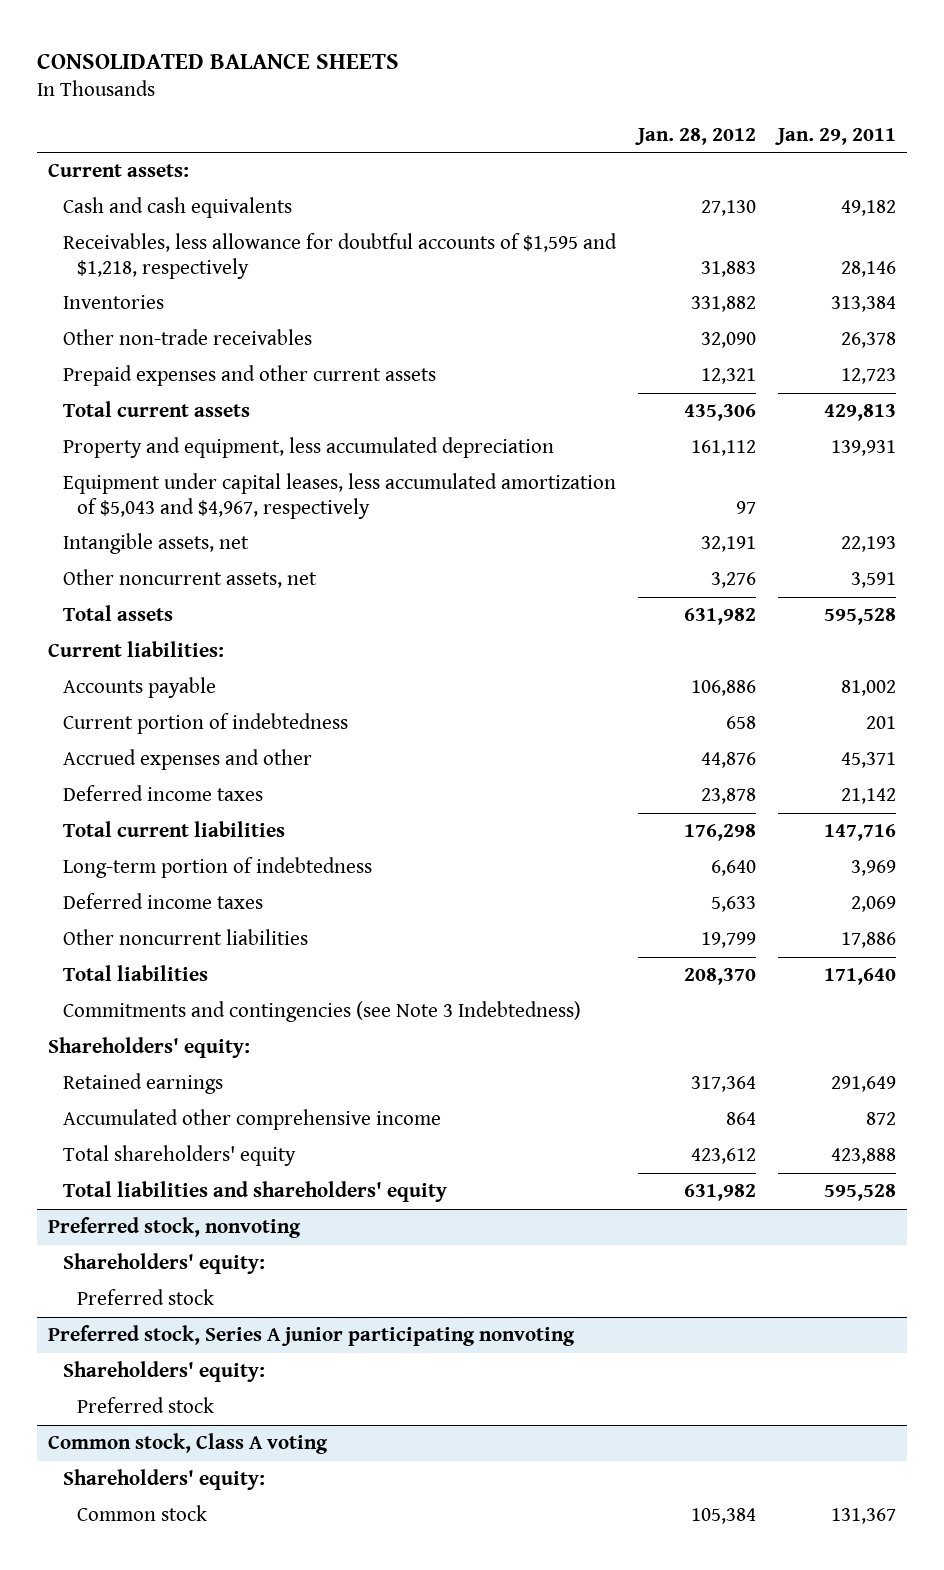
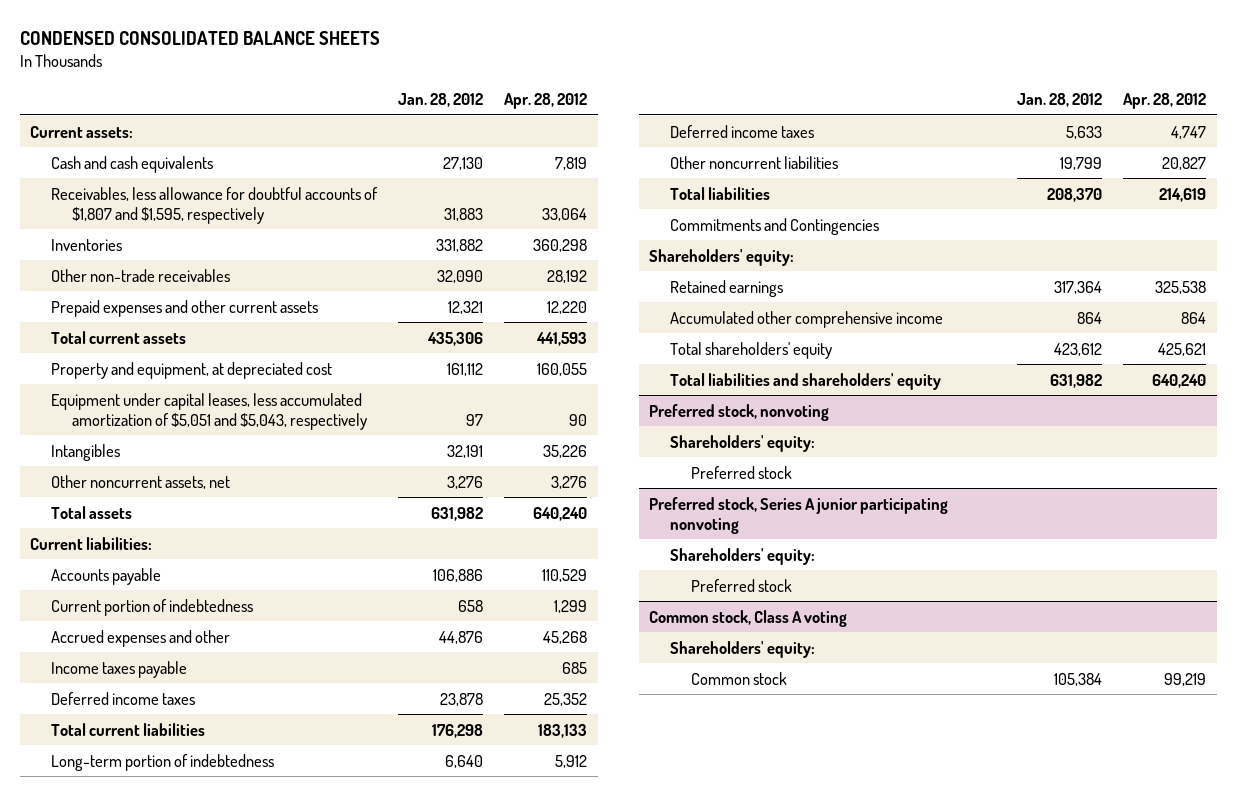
[37,53,400,69] CONSOLIDATED BALANCE SHEETS -> [19,31,380,46] CONDENSED CONSOLIDATED BALANCE SHEETS
[774,127,896,145] Jan. 29, 2011 -> none
none -> [504,92,588,109] Apr. 28, 2012
[62,233,617,279] Receivables, less allowance for doubtful accounts of $1,595 and $1,218, respectively -> [51,186,379,224] Receivables, less allowance for doubtful accounts of $1,807 and $1,595, respectively
[62,437,554,459] Property and equipment, less accumulated depreciation -> [51,361,333,379] Property and equipment, at depreciated cost
[62,473,616,519] Equipment under capital leases, less accumulated amortization of $5,043 and $4,967, respectively -> [51,392,367,430] Equipment under capital leases, less accumulated amortization of $5,051 and $5,043, respectively
[62,533,249,555] Intangible assets, net -> [51,443,121,461] Intangibles
none -> [51,660,188,678] Income taxes payable
[62,1001,581,1023] Commitments and contingencies (see Note 3 Indebtedness) -> [669,217,879,235] Commitments and Contingencies

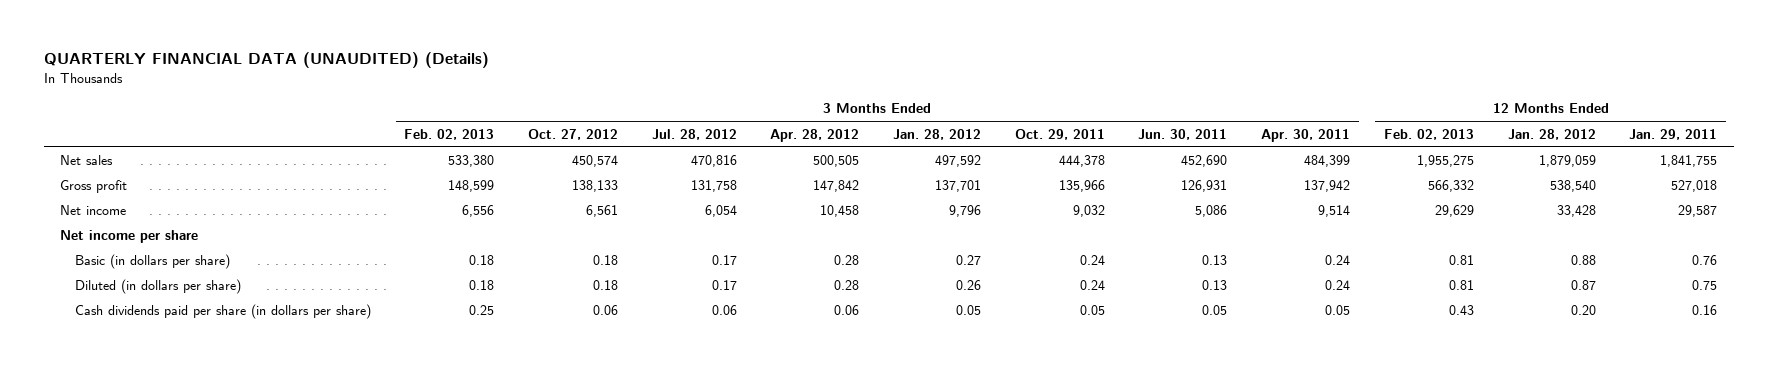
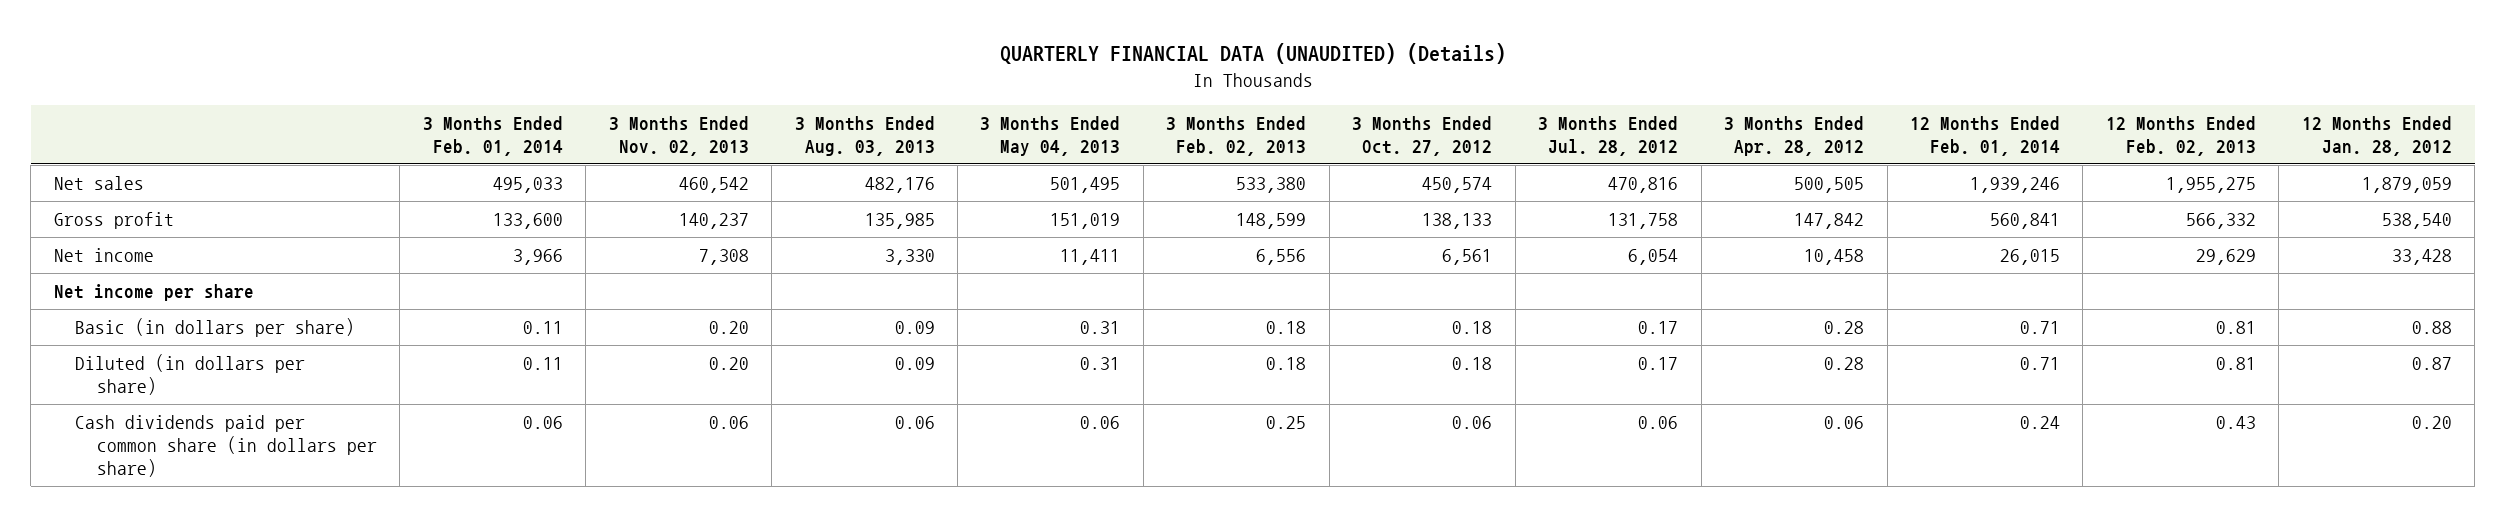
[893,128,982,140] Jan. 28, 2012 -> none
[1014,128,1105,140] Oct. 29, 2011 -> none
[1138,128,1228,140] Jun. 30, 2011 -> none
[1261,128,1351,142] Apr. 30, 2011 -> none
[1629,128,1718,140] Jan. 29, 2011 -> none
none -> [422,115,563,156] 3 Months Ended Feb. 01, 2014
none -> [608,115,749,156] 3 Months Ended Nov. 02, 2013
none -> [794,115,935,156] 3 Months Ended Aug. 03, 2013
none -> [980,115,1121,156] 3 Months Ended May 04, 2013
none -> [1910,115,2061,156] 12 Months Ended Feb. 01, 2014
[74,304,371,320] Cash dividends paid per share (in dollars per share) -> [75,415,377,478] Cash dividends paid per common share (in dollars per share)

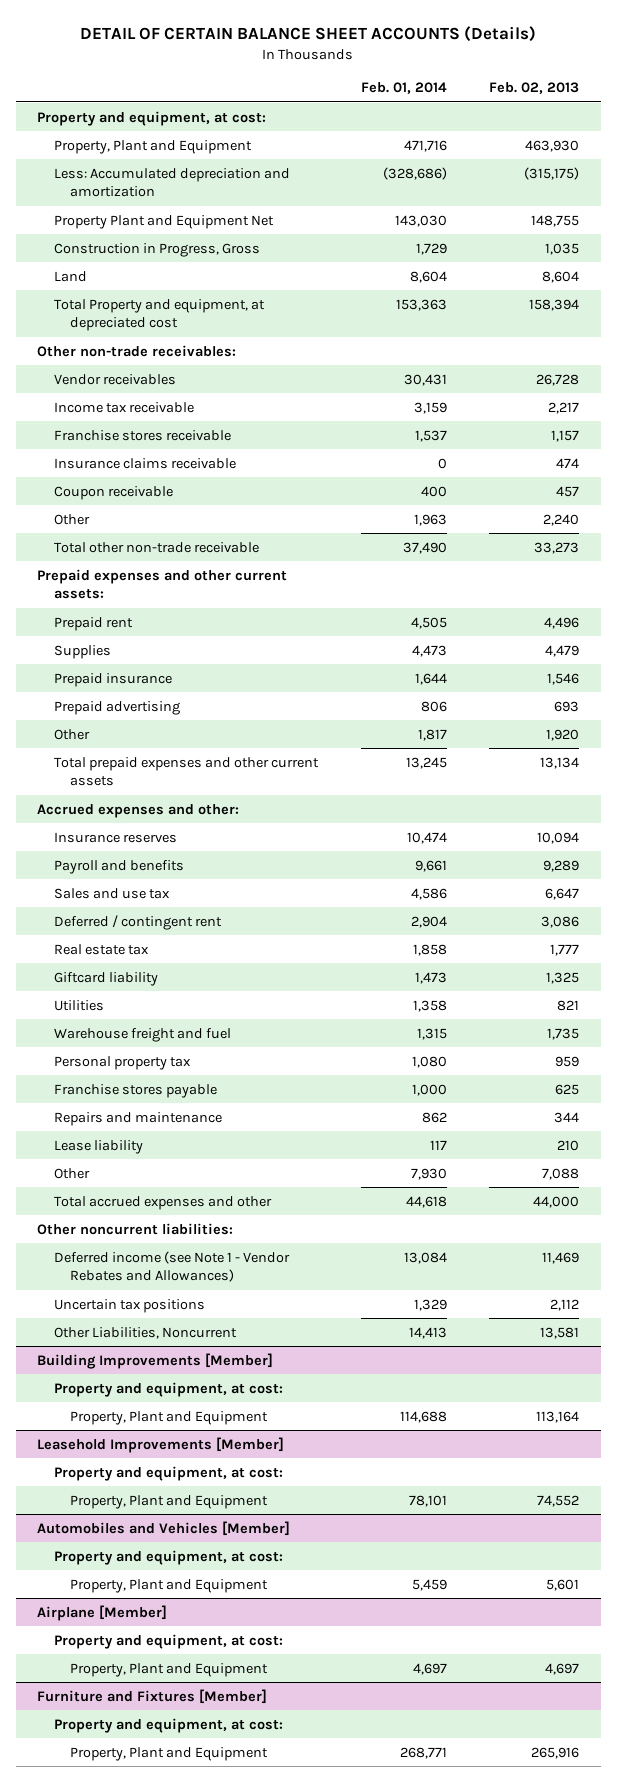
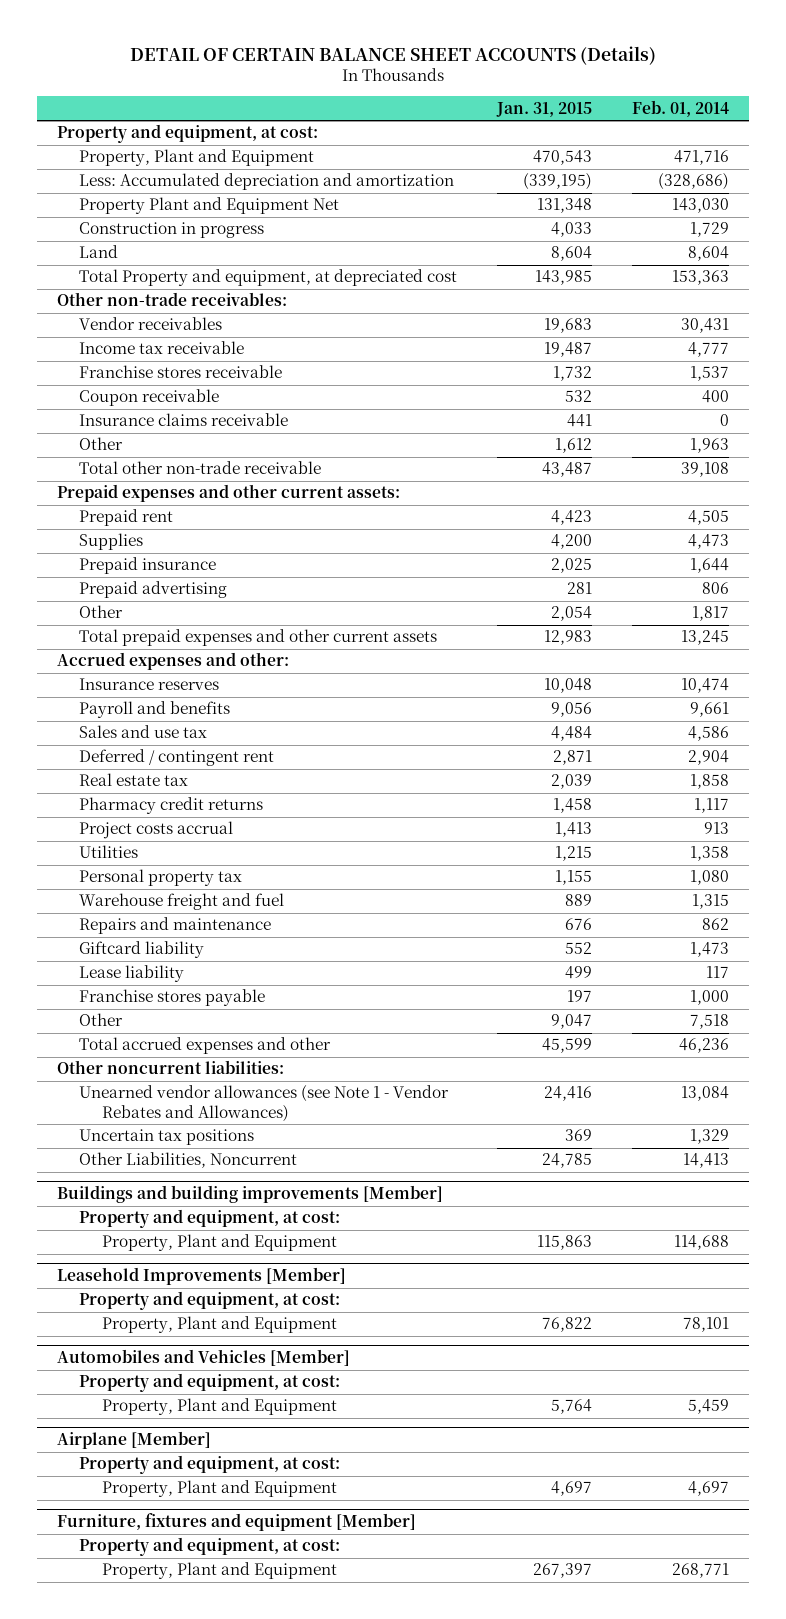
[489,82,580,95] Feb. 02, 2013 -> none
none -> [496,101,593,117] Jan. 31, 2015
[53,242,260,257] Construction in Progress, Gross -> [79,222,265,239] Construction in progress
[413,401,447,414] 3,159 -> [688,342,730,358] 4,777
[53,457,236,469] Insurance claims receivable -> [79,413,289,427] Insurance claims receivable
[402,541,447,554] 37,490 -> [681,462,730,478] 39,108
none -> [79,797,264,815] Pharmacy credit returns
none -> [79,821,234,840] Project costs accrual
[53,1027,231,1042] Warehouse freight and fuel -> [79,893,285,911] Warehouse freight and fuel
[53,971,158,986] Giftcard liability -> [79,941,205,959] Giftcard liability
[53,1083,217,1098] Franchise stores payable -> [79,989,266,1007] Franchise stores payable
[410,1167,447,1180] 7,930 -> [690,1014,730,1030] 7,518
[405,1195,447,1208] 44,618 -> [679,1038,730,1054] 46,236
[53,1250,290,1283] Deferred income (see Note 1 - Vendor Rebates and Allowances) -> [79,1085,450,1123] Unearned vendor allowances (see Note 1 - Vendor Rebates and Allowances)
[37,1352,274,1369] Building Improvements [Member] -> [56,1185,443,1204] Buildings and building improvements [Member]
[37,1688,268,1704] Furniture and Fixtures [Member] -> [56,1513,416,1532] Furniture, fixtures and equipment [Member]

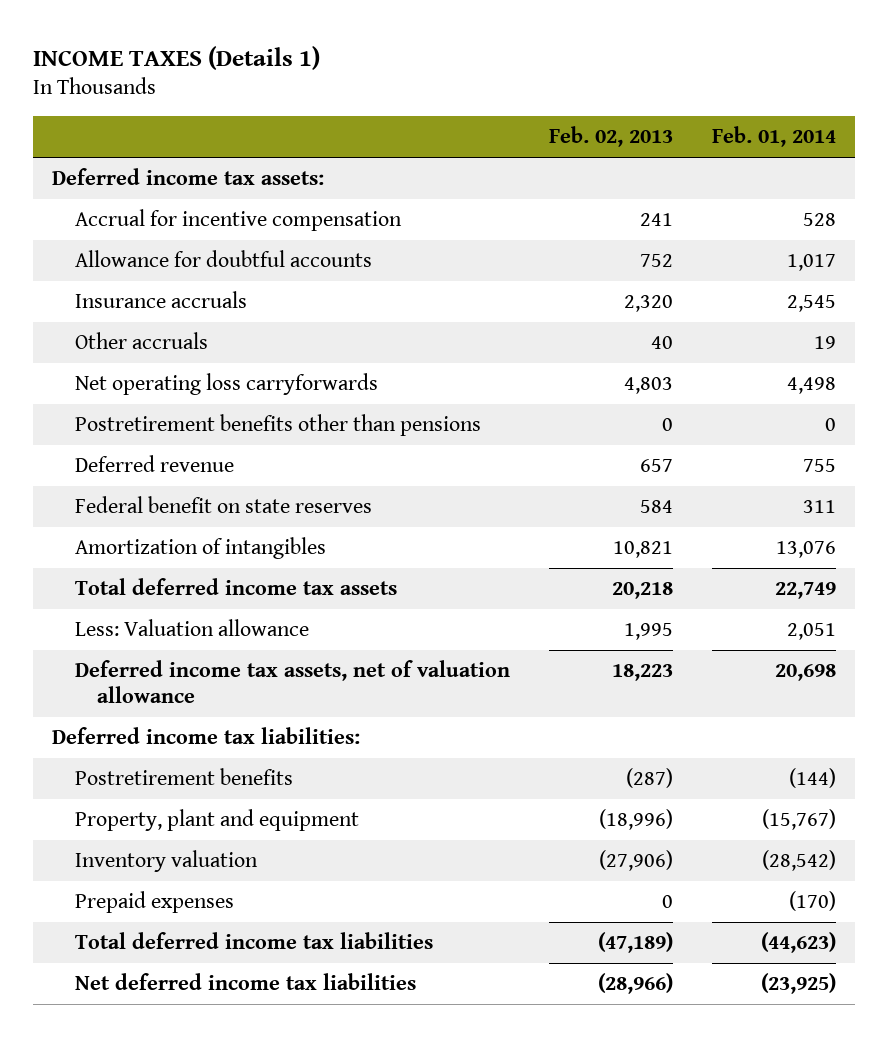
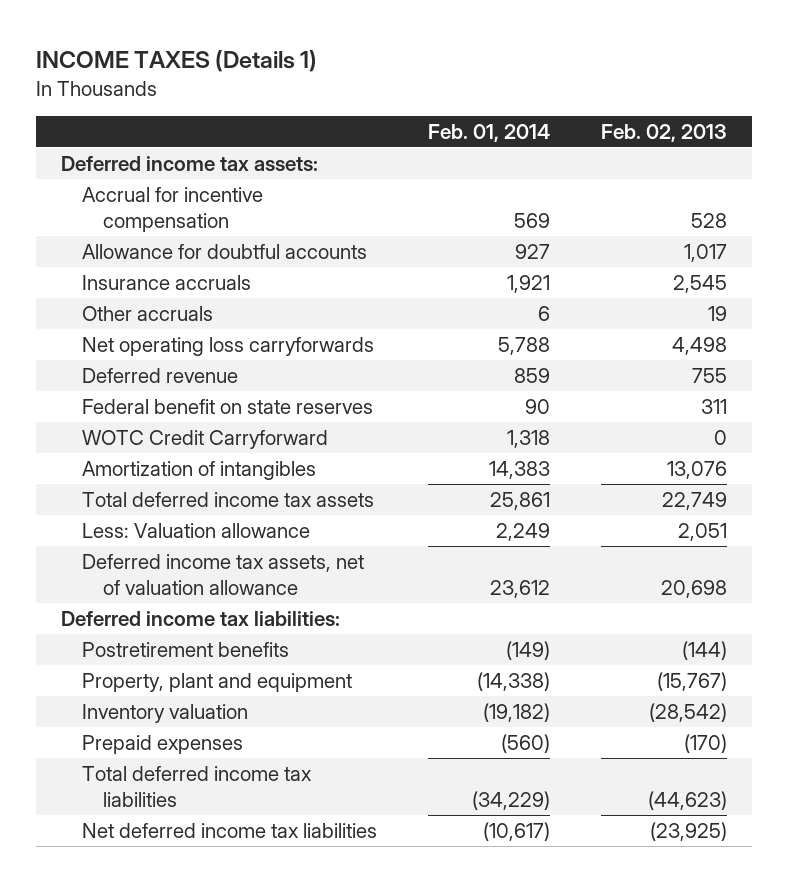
[74,414,481,437] Postretirement benefits other than pensions -> none
[639,213,673,227] 241 -> [690,212,727,228] 528
[802,213,836,227] 528 -> [513,212,550,228] 569
[639,254,673,268] 752 -> [683,243,727,262] 1,017
[786,254,836,272] 1,017 -> [514,243,550,259] 927
[623,295,673,313] 2,320 -> [672,274,727,293] 2,545
[786,295,836,313] 2,545 -> [506,274,550,293] 1,921
[650,336,673,350] 40 -> [707,305,727,321] 19
[813,336,836,350] 19 -> [537,305,550,321] 6
[623,377,673,395] 4,803 -> [671,336,727,355] 4,498
[786,377,836,395] 4,498 -> [497,336,550,355] 5,788
[639,459,673,473] 657 -> [691,367,727,383] 755
[802,459,836,473] 755 -> [513,367,550,383] 859
[639,500,673,514] 584 -> [700,398,727,414] 311
[802,500,836,514] 311 -> [524,398,550,414] 90
none -> [82,429,329,449] WOTC Credit Carryforward
[612,541,673,559] 10,821 -> [666,460,727,479] 13,076
[775,541,836,559] 13,076 -> [488,460,550,479] 14,383
[611,582,673,600] 20,218 -> [661,491,727,510] 22,749
[774,582,836,600] 22,749 -> [489,491,550,510] 25,861
[623,623,673,641] 1,995 -> [677,522,727,541] 2,051
[786,623,836,641] 2,051 -> [495,522,550,541] 2,249
[611,664,673,682] 18,223 -> [660,579,727,598] 20,698
[774,664,836,682] 20,698 -> [489,579,550,598] 23,612
[625,768,673,789] (287) -> [681,640,727,660] (144)
[788,768,836,789] (144) -> [505,640,550,660] (149)
[598,809,673,831] (18,996) -> [656,671,727,691] (15,767)
[761,809,836,831] (15,767) -> [476,671,550,691] (14,338)
[598,850,673,872] (27,906) -> [648,702,727,722] (28,542)
[761,850,836,872] (28,542) -> [482,702,550,722] (19,182)
[661,895,673,909] 0 -> [683,733,727,753] (170)
[788,891,836,912] (170) -> [500,733,550,753] (560)
[597,932,673,954] (47,189) -> [647,790,727,810] (44,623)
[760,932,836,954] (44,623) -> [471,790,550,810] (34,229)
[597,973,673,995] (28,966) -> [649,821,727,841] (23,925)
[760,973,836,995] (23,925) -> [482,821,550,841] (10,617)

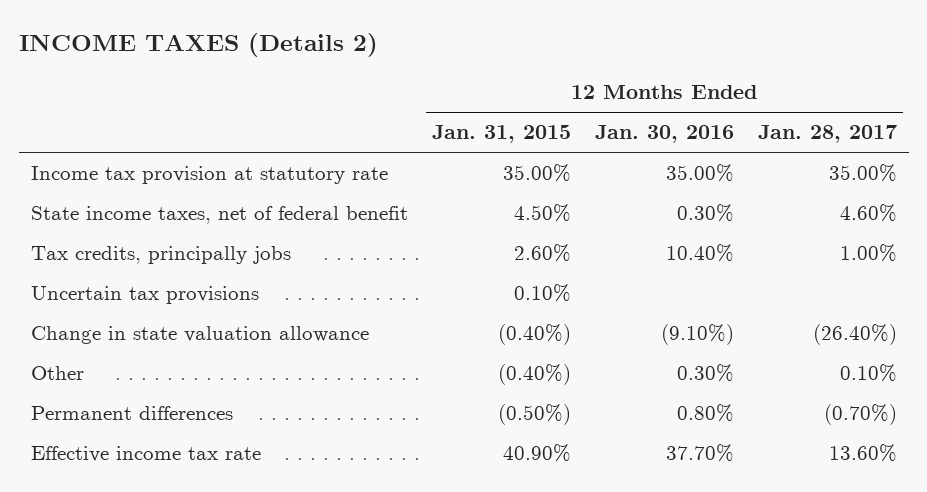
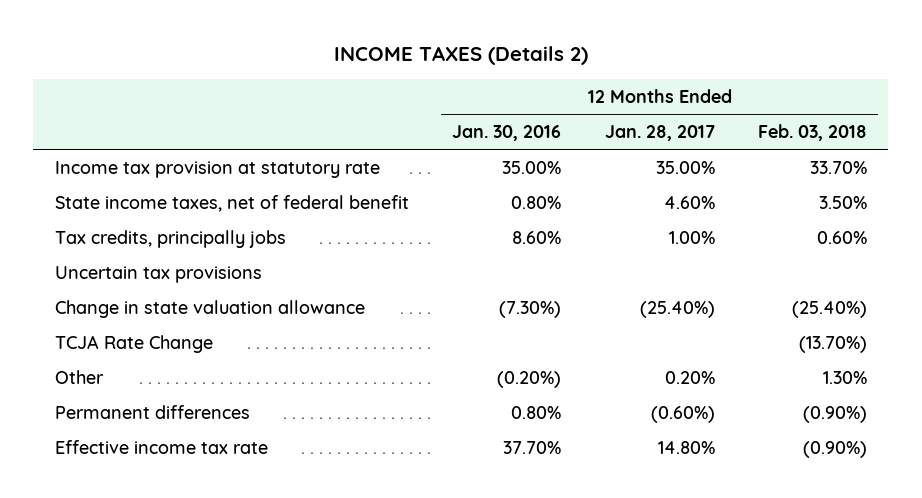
[431,125,571,144] Jan. 31, 2015 -> none
none -> [757,124,867,142] Feb. 03, 2018
[676,204,734,223] 0.30% -> [511,195,562,209] 0.80%
[665,244,734,263] 10.40% -> [512,230,562,244] 8.60%
[660,324,734,346] (9.10%) -> [499,300,562,318] (7.30%)
[812,324,897,346] (26.40%) -> [639,300,715,318] (25.40%)
none -> [55,334,214,353] TCJA Rate Change
[676,364,734,383] 0.30% -> [497,370,562,388] (0.20%)
[839,364,897,383] 0.10% -> [664,370,715,384] 0.20%
[823,404,897,426] (0.70%) -> [650,405,715,423] (0.60%)
[828,444,897,463] 13.60% -> [657,440,715,454] 14.80%

